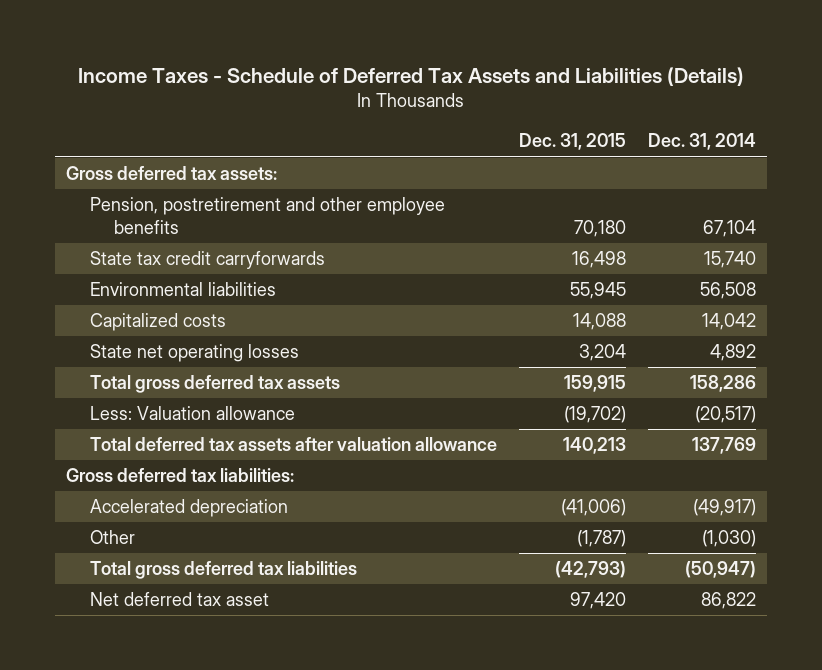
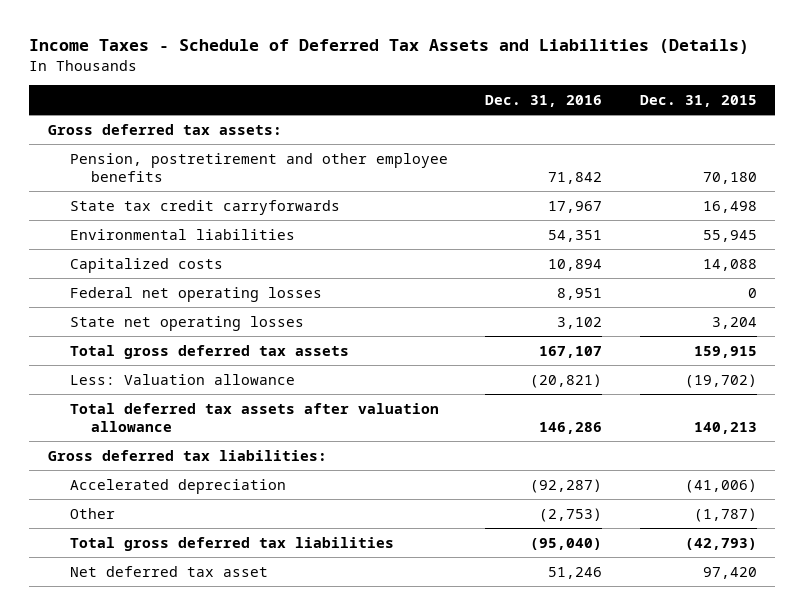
[648,133,757,151] Dec. 31, 2014 -> none
none -> [485,94,603,107] Dec. 31, 2016
none -> [69,286,322,302] Federal net operating losses

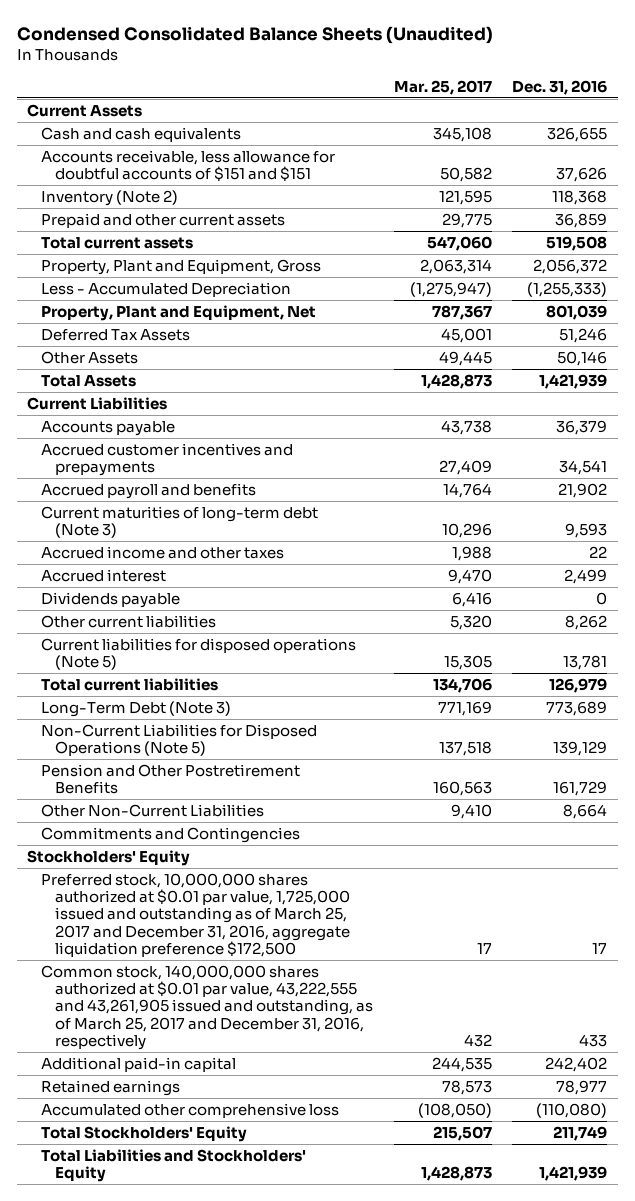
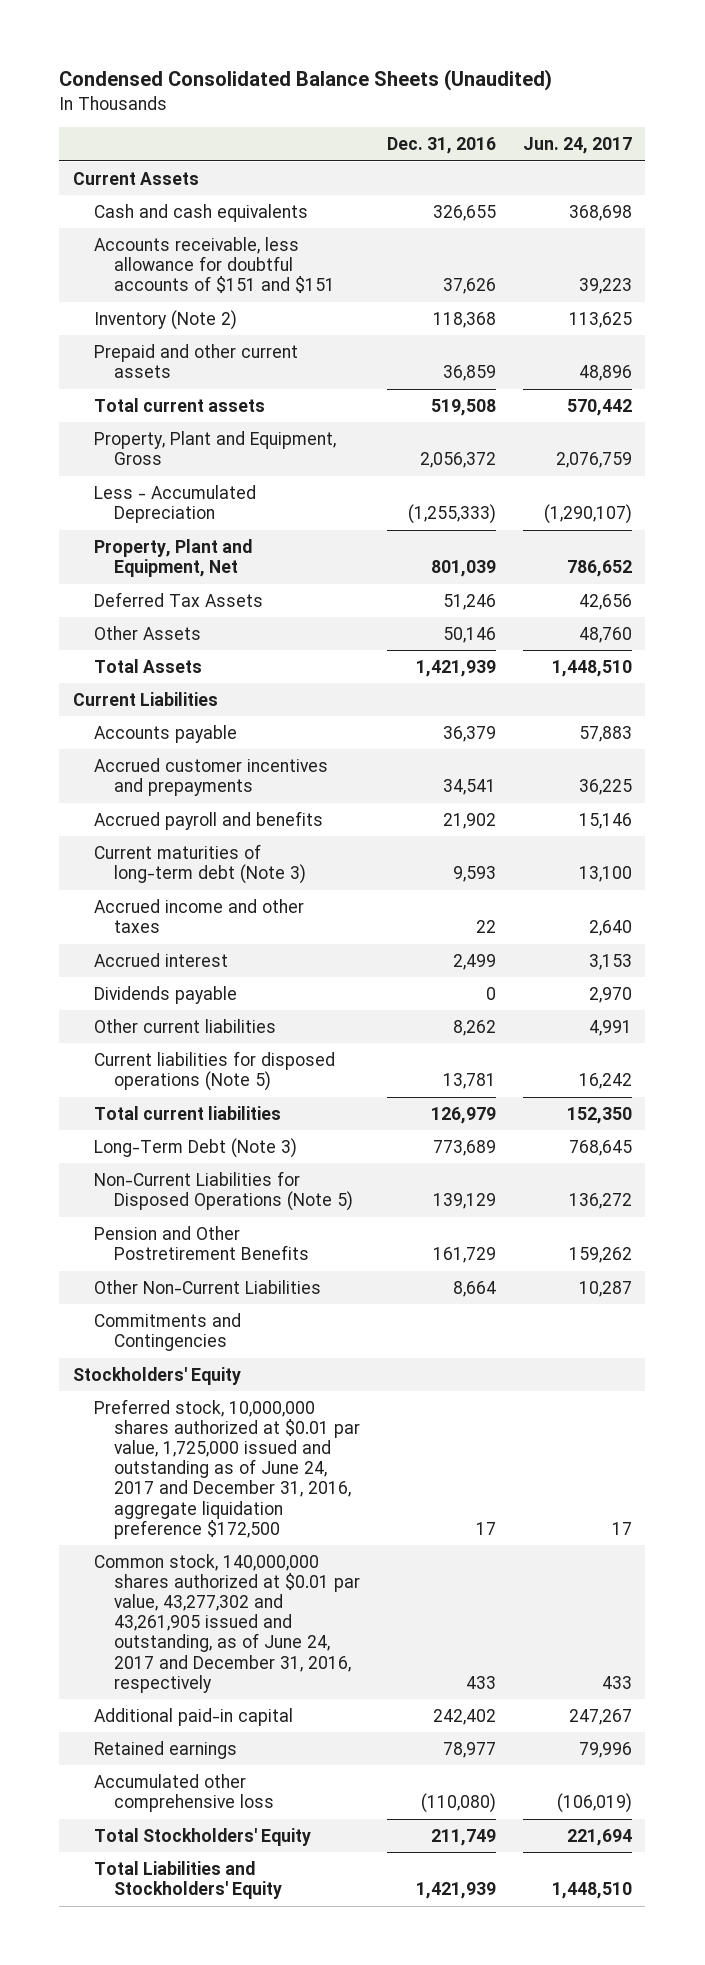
[393,80,492,96] Mar. 25, 2017 -> none
none -> [522,136,632,154] Jun. 24, 2017
[41,872,350,957] Preferred stock, 10,000,000 shares authorized at $0.01 par value, 1,725,000 issued and outstanding as of March 25, 2017 and December 31, 2016, aggregate liquidation preference $172,500 -> [93,1398,361,1539] Preferred stock, 10,000,000 shares authorized at $0.01 par value, 1,725,000 issued and outstanding as of June 24, 2017 and December 31, 2016, aggregate liquidation preference $172,500
[41,964,373,1050] Common stock, 140,000,000 shares authorized at $0.01 par value, 43,222,555 and 43,261,905 issued and outstanding, as of March 25, 2017 and December 31, 2016, respectively -> [93,1553,361,1693] Common stock, 140,000,000 shares authorized at $0.01 par value, 43,277,302 and 43,261,905 issued and outstanding, as of June 24, 2017 and December 31, 2016, respectively

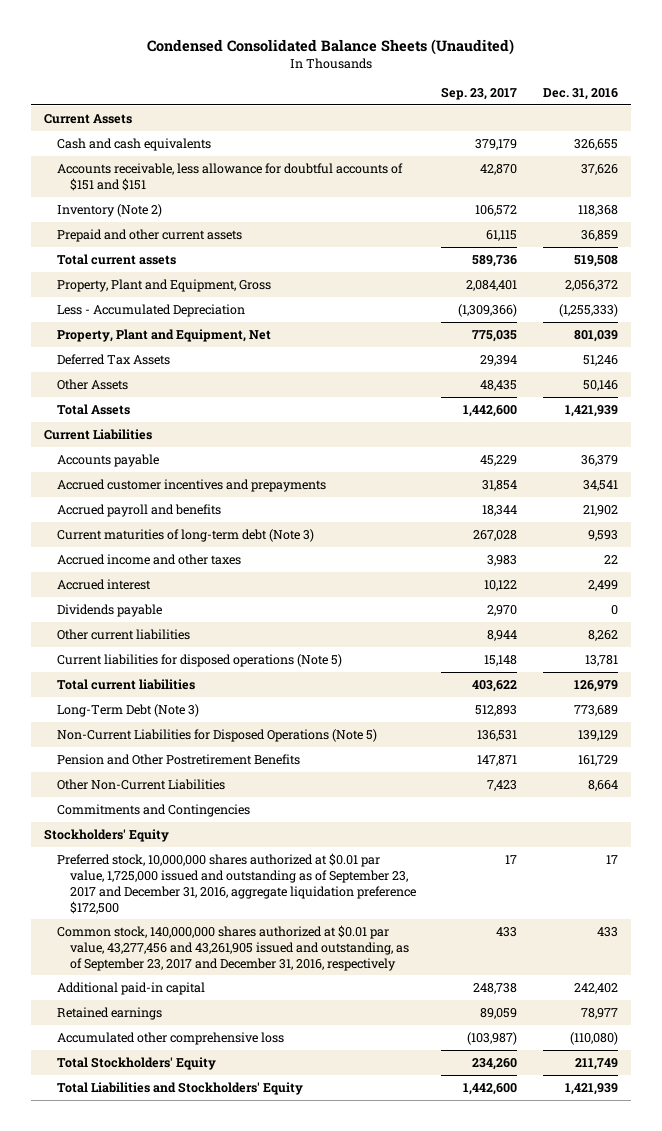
[522,136,632,154] Jun. 24, 2017 -> none
none -> [441,87,518,101] Sep. 23, 2017
[93,1398,361,1539] Preferred stock, 10,000,000 shares authorized at $0.01 par value, 1,725,000 issued and outstanding as of June 24, 2017 and December 31, 2016, aggregate liquidation preference $172,500 -> [56,852,416,914] Preferred stock, 10,000,000 shares authorized at $0.01 par value, 1,725,000 issued and outstanding as of September 23, 2017 and December 31, 2016, aggregate liquidation preference $172,500
[93,1553,361,1693] Common stock, 140,000,000 shares authorized at $0.01 par value, 43,277,302 and 43,261,905 issued and outstanding, as of June 24, 2017 and December 31, 2016, respectively -> [56,924,409,971] Common stock, 140,000,000 shares authorized at $0.01 par value, 43,277,456 and 43,261,905 issued and outstanding, as of September 23, 2017 and December 31, 2016, respectively

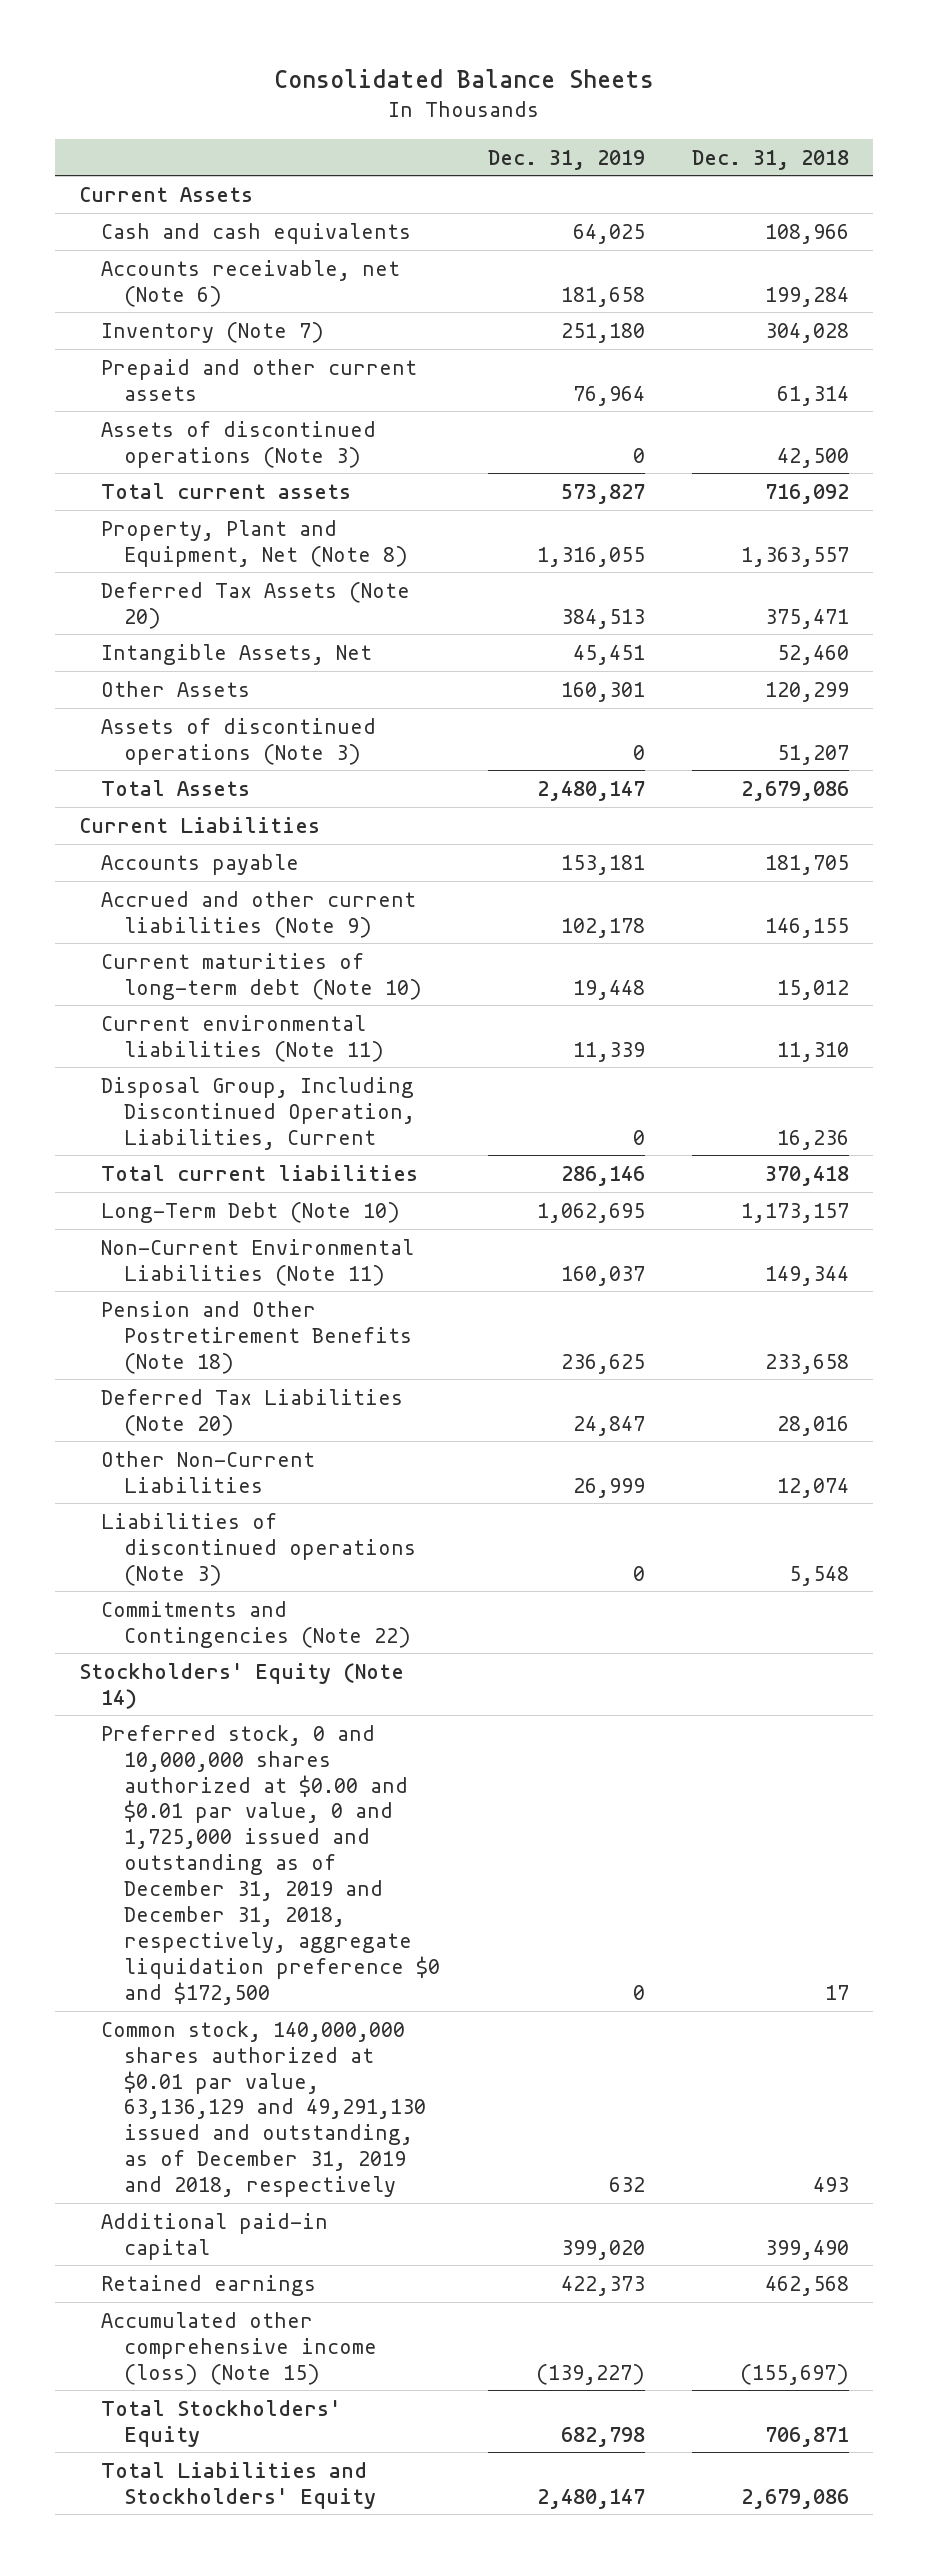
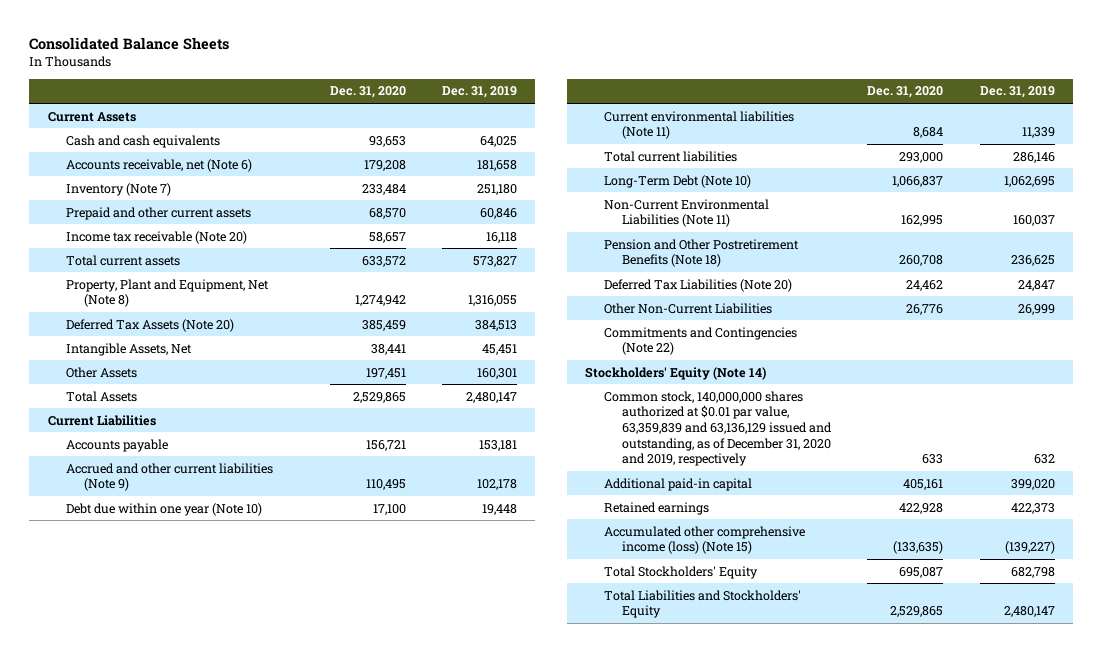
[692,149,850,170] Dec. 31, 2018 -> none
none -> [329,86,406,99] Dec. 31, 2020
[101,420,377,468] Assets of discontinued operations (Note 3) -> none
[572,385,645,406] 76,964 -> [480,207,518,219] 60,846
none -> [66,230,248,244] Income tax receivable (Note 20)
[101,717,377,765] Assets of discontinued operations (Note 3) -> none
[101,952,422,1000] Current maturities of long-term debt (Note 10) -> [66,502,263,516] Debt due within one year (Note 10)
[101,1076,415,1150] Disposal Group, Including Discontinued Operation, Liabilities, Current -> none
[101,1512,416,1586] Liabilities of discontinued operations (Note 3) -> none
[101,1724,440,2005] Preferred stock, 0 and 10,000,000 shares authorized at $0.00 and $0.01 par value, 0 and 1,725,000 issued and outstanding as of December 31, 2019 and December 31, 2018, respectively, aggregate liquidation preference $0 and $172,500 -> none
[101,2020,426,2198] Common stock, 140,000,000 shares authorized at $0.01 par value, 63,136,129 and 49,291,130 issued and outstanding, as of December 31, 2019 and 2018, respectively -> [603,390,833,467] Common stock, 140,000,000 shares authorized at $0.01 par value, 63,359,839 and 63,136,129 issued and outstanding, as of December 31, 2020 and 2019, respectively

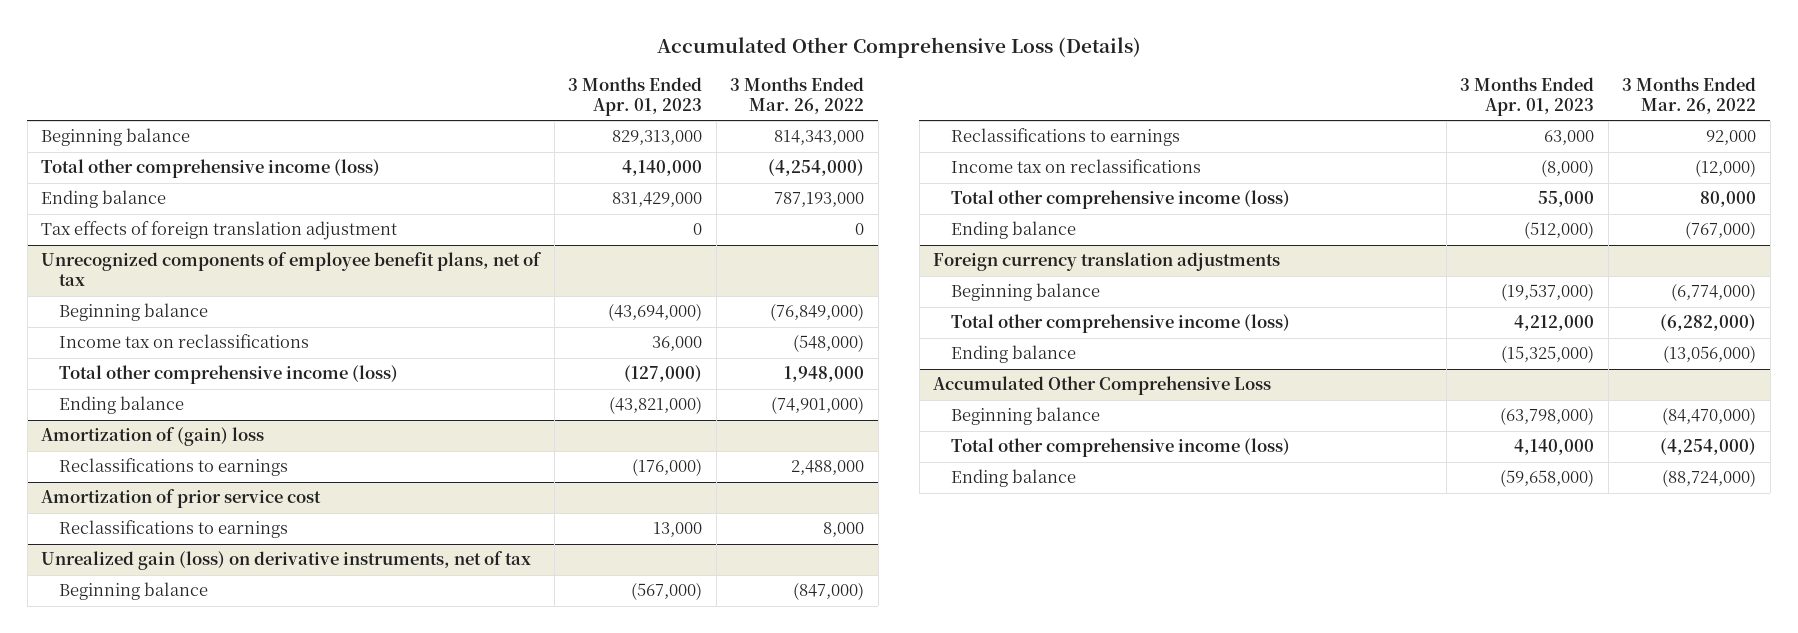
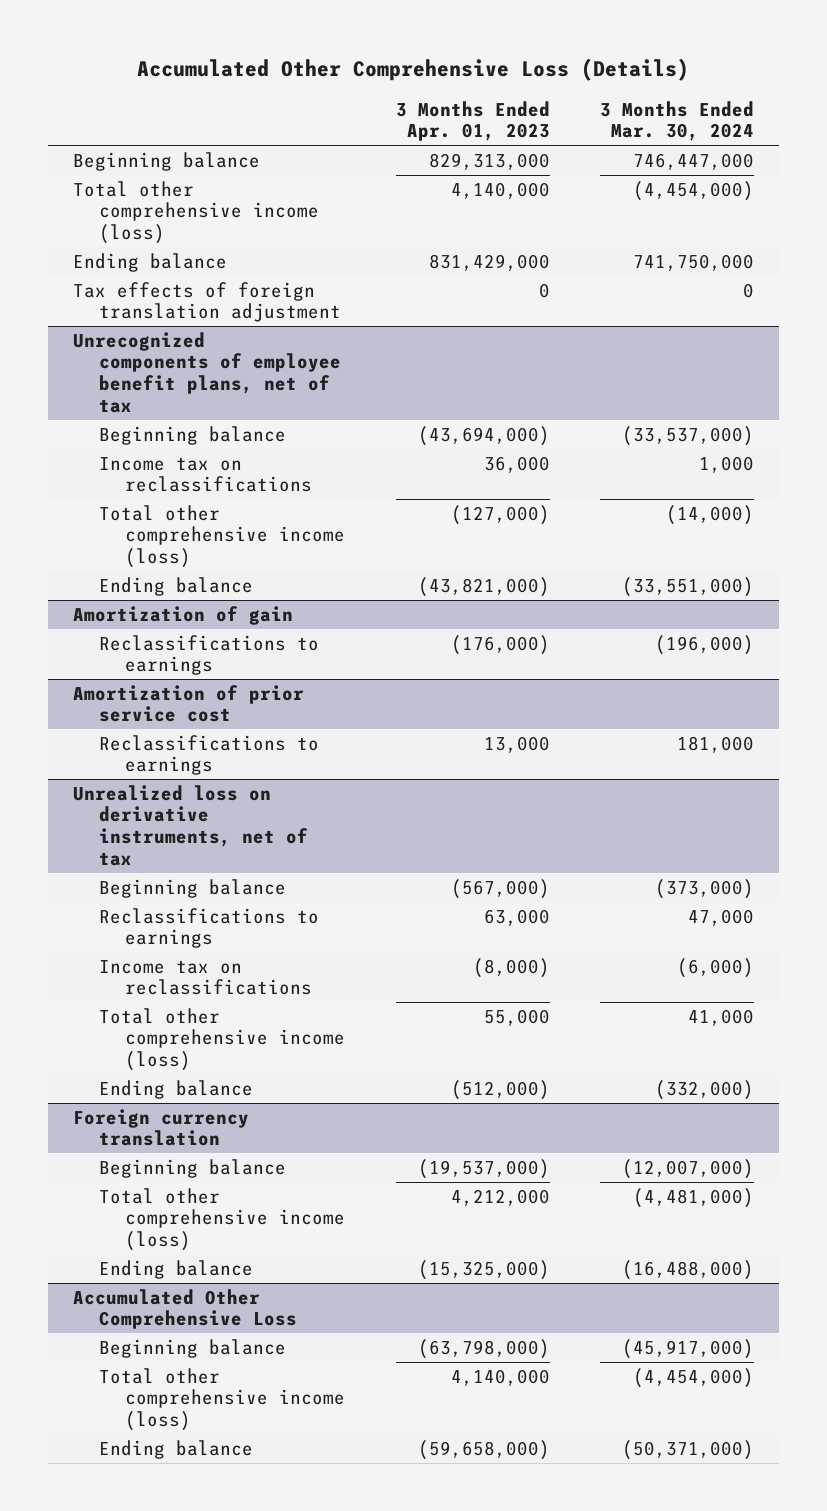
[730,76,865,114] 3 Months Ended Mar. 26, 2022 -> none
none -> [599,100,754,142] 3 Months Ended Mar. 30, 2024
[41,427,265,447] Amortization of (gain) loss -> [73,605,294,625] Amortization of gain
[41,551,532,571] Unrealized gain (loss) on derivative instruments, net of tax -> [73,784,309,866] Unrealized loss on derivative instruments, net of tax
[933,252,1281,272] Foreign currency translation adjustments -> [73,1108,250,1147] Foreign currency translation

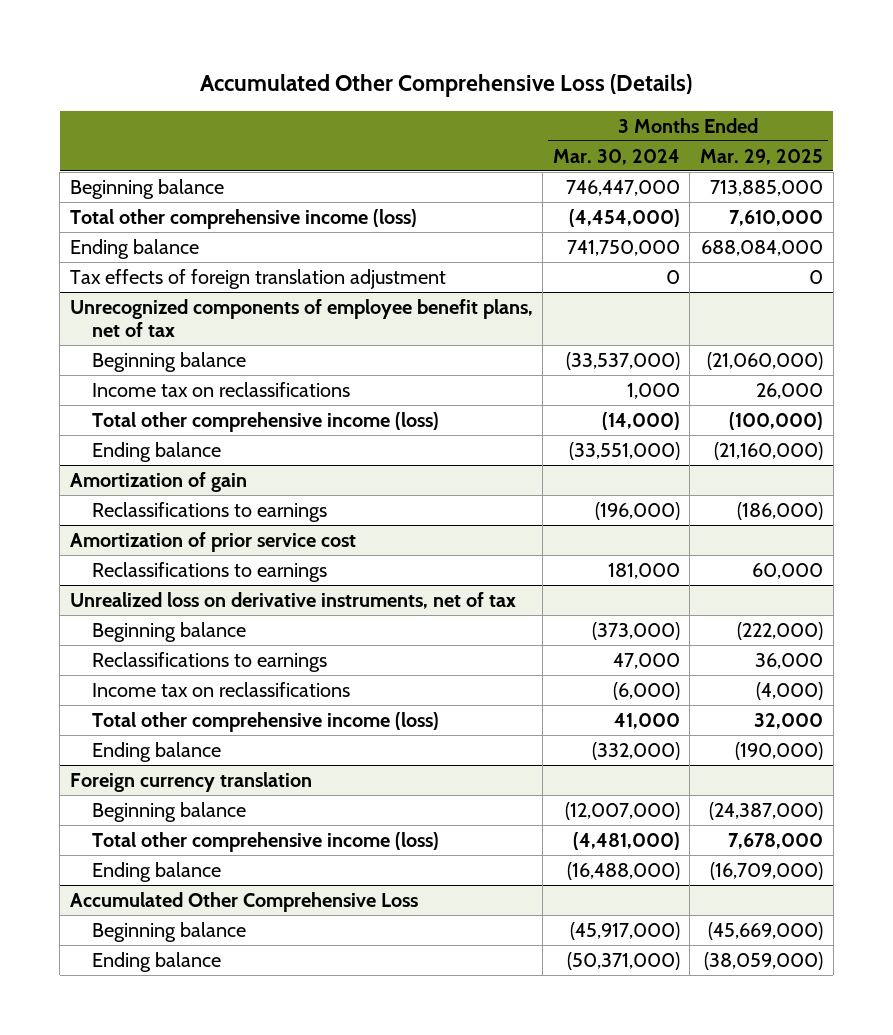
[395,100,550,142] 3 Months Ended Apr. 01, 2023 -> none
none -> [700,148,824,165] Mar. 29, 2025
[99,1367,346,1432] Total other comprehensive income (loss) -> none

